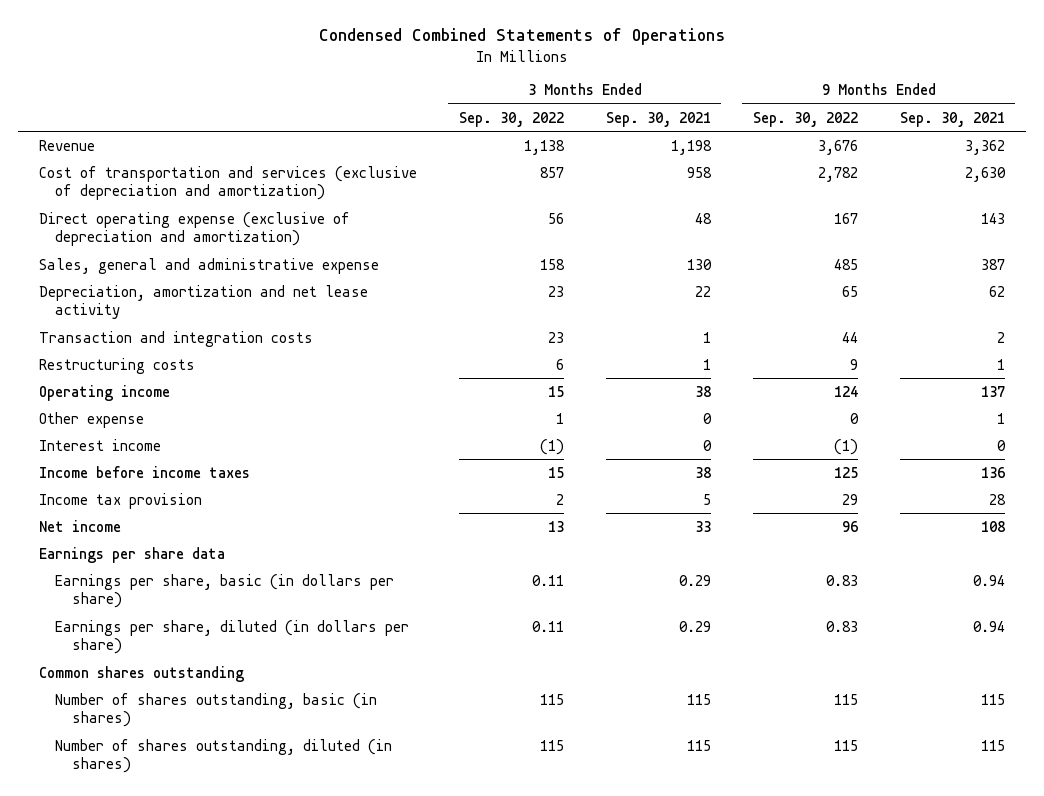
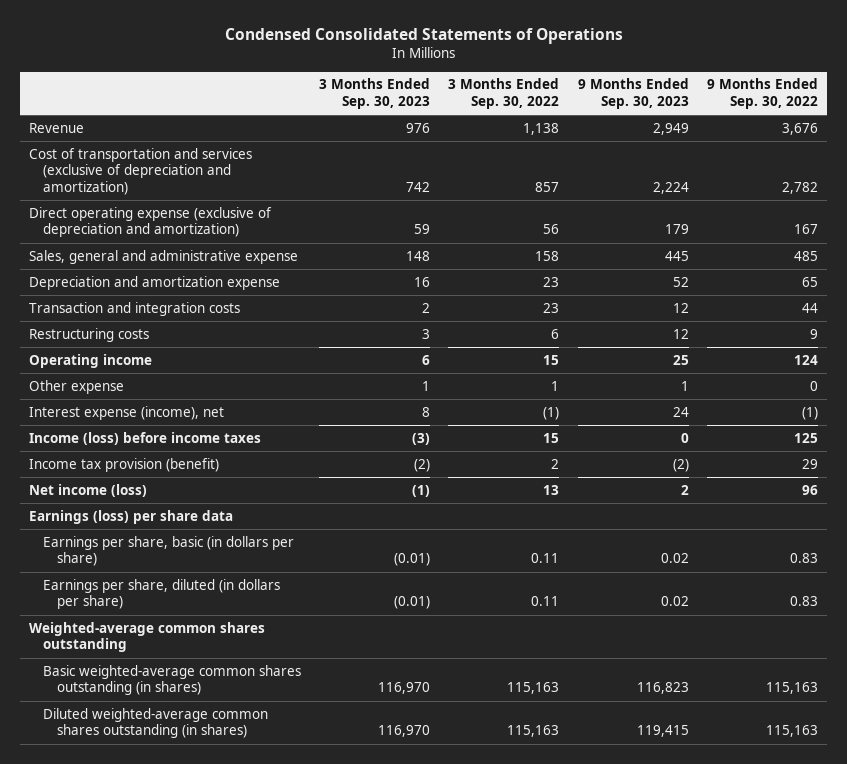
[318,28,725,46] Condensed Combined Statements of Operations -> [224,28,623,45] Condensed Consolidated Statements of Operations
[605,111,711,127] Sep. 30, 2021 -> none
[899,111,1005,127] Sep. 30, 2021 -> none
none -> [319,78,431,110] 3 Months Ended Sep. 30, 2023
none -> [577,78,689,110] 9 Months Ended Sep. 30, 2023
[38,284,368,320] Depreciation, amortization and net lease activity -> [28,275,280,290] Depreciation and amortization expense
[38,438,161,451] Interest income -> [28,405,224,420] Interest expense (income), net
[38,465,250,478] Income before income taxes -> [28,431,261,445] Income (loss) before income taxes
[38,492,202,509] Income tax provision -> [28,457,219,472] Income tax provision (benefit)
[38,519,121,532] Net income -> [28,483,147,497] Net income (loss)
[38,546,225,563] Earnings per share data -> [28,509,233,524] Earnings (loss) per share data
[38,665,244,682] Common shares outstanding -> [28,621,265,653] Weighted-average common shares outstanding
[55,692,378,728] Number of shares outstanding, basic (in shares) -> [42,664,301,696] Basic weighted-average common shares outstanding (in shares)
[539,693,564,705] 115 -> [507,682,560,695] 115,163
[833,693,858,705] 115 -> [766,682,819,695] 115,163
[55,738,393,774] Number of shares outstanding, diluted (in shares) -> [42,707,268,739] Diluted weighted-average common shares outstanding (in shares)
[539,739,564,751] 115 -> [507,725,560,738] 115,163
[833,739,858,751] 115 -> [766,725,819,738] 115,163

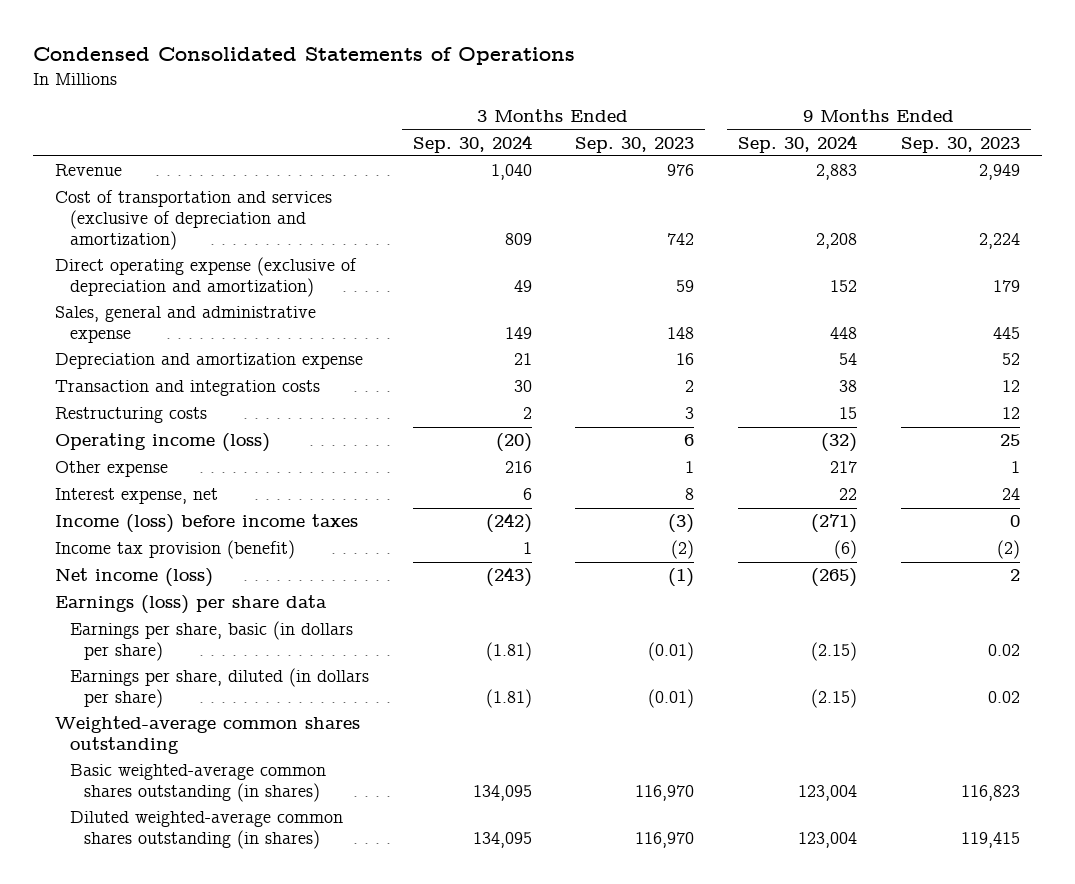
[448,78,560,110] 3 Months Ended Sep. 30, 2022 -> none
[707,78,819,110] 9 Months Ended Sep. 30, 2022 -> none
none -> [412,134,532,153] Sep. 30, 2024
none -> [738,134,858,153] Sep. 30, 2024
[28,353,152,368] Operating income -> [54,433,270,453] Operating income (loss)
[28,405,224,420] Interest expense (income), net -> [54,488,218,505] Interest expense, net

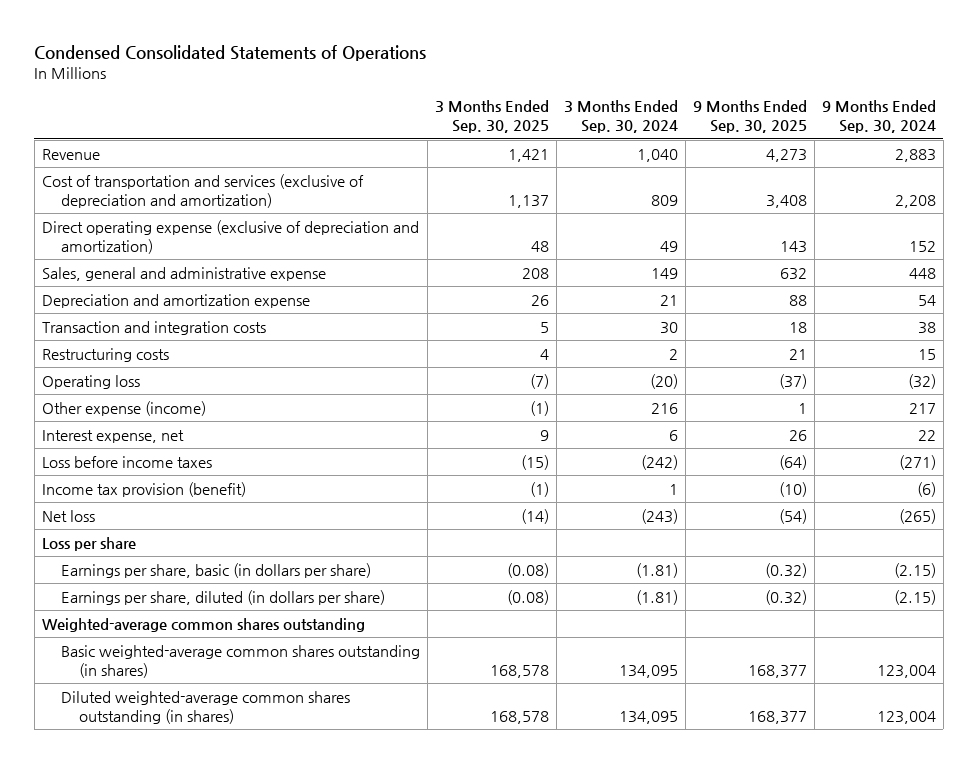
[575,136,695,153] Sep. 30, 2023 -> none
[901,136,1021,153] Sep. 30, 2023 -> none
none -> [434,100,549,134] 3 Months Ended Sep. 30, 2025
none -> [692,100,807,134] 9 Months Ended Sep. 30, 2025
[54,433,270,453] Operating income (loss) -> [41,374,140,389] Operating loss
[54,461,168,478] Other expense -> [41,400,206,416] Other expense (income)
[54,514,358,534] Income (loss) before income taxes -> [41,455,212,468] Loss before income taxes
[54,568,213,588] Net income (loss) -> [41,509,95,522] Net loss
[54,595,327,615] Earnings (loss) per share data -> [41,536,136,551] Loss per share

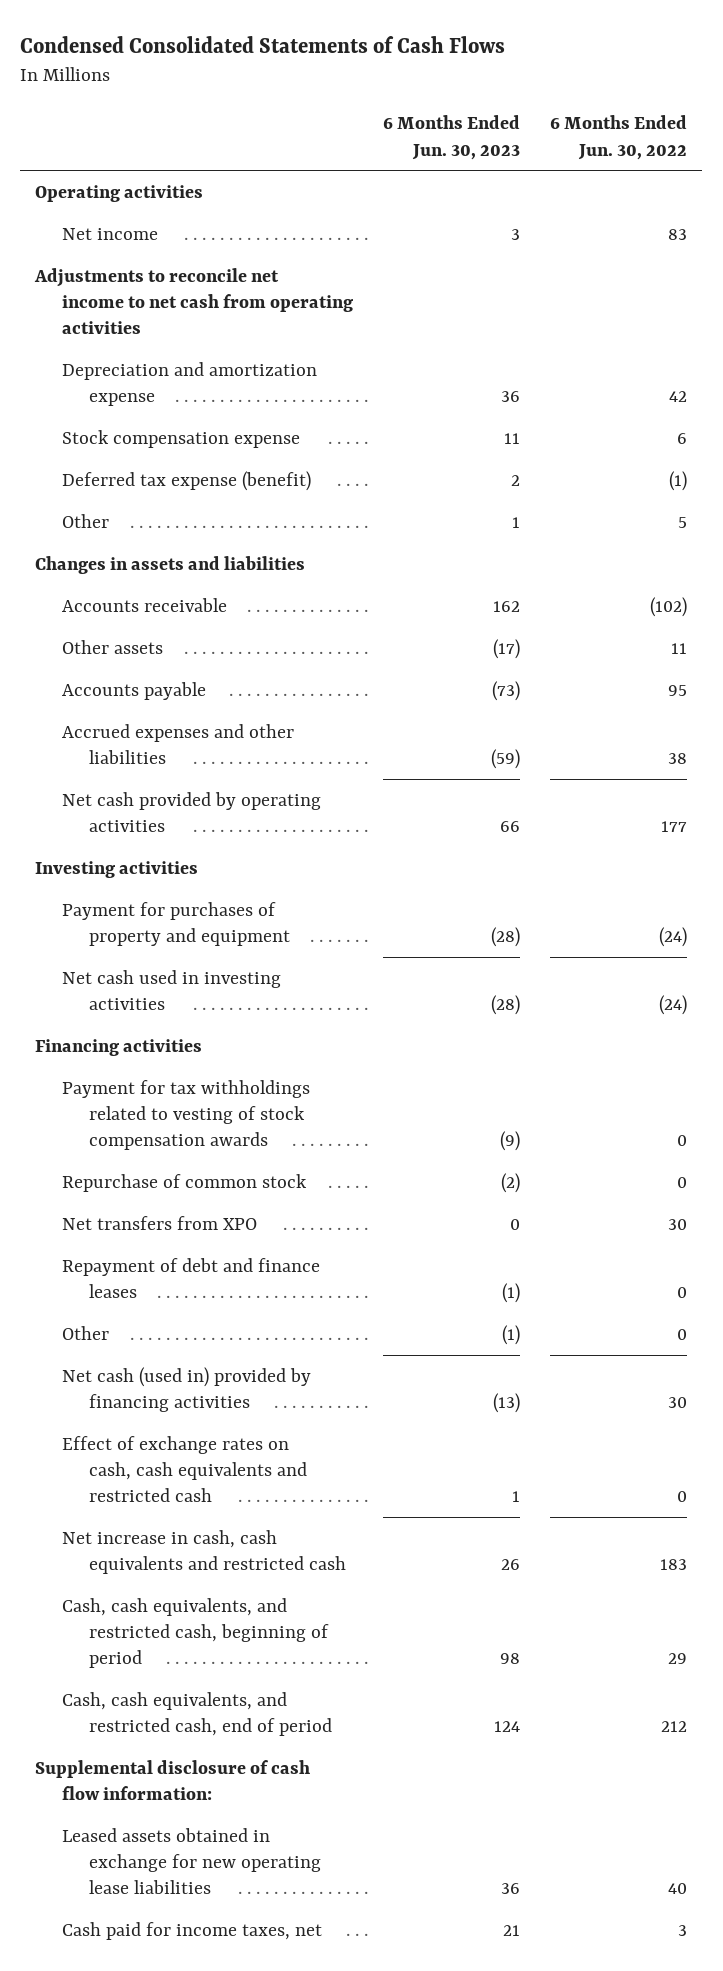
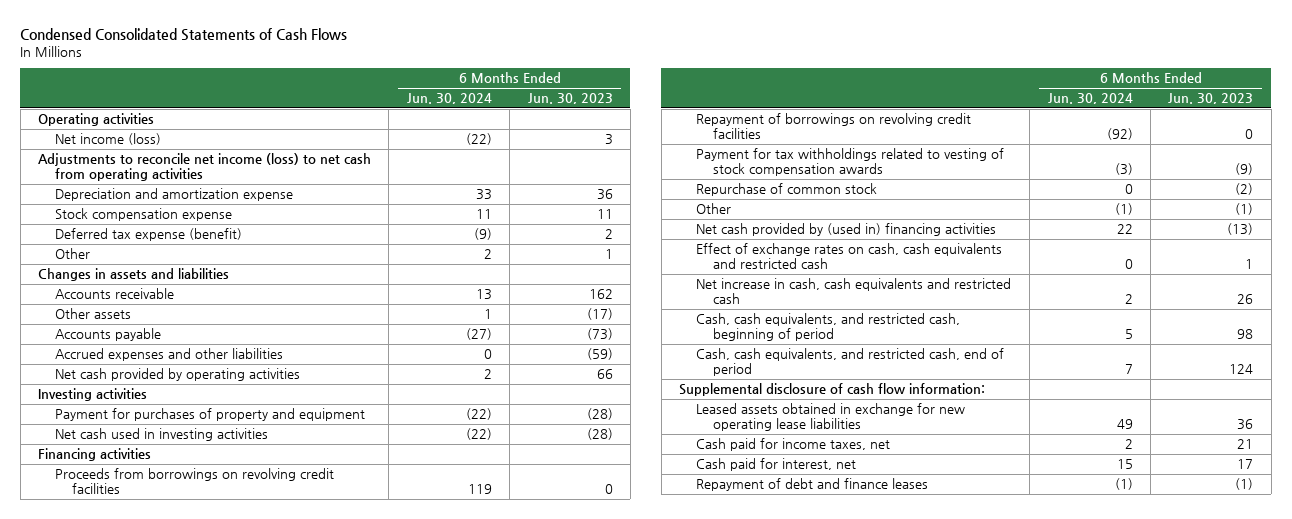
[550,115,688,160] 6 Months Ended Jun. 30, 2022 -> none
none -> [406,93,492,105] Jun. 30, 2024
[61,227,158,240] Net income -> [55,133,162,146] Net income (loss)
[34,267,353,335] Adjustments to reconcile net income to net cash from operating activities -> [38,153,372,182] Adjustments to reconcile net income (loss) to net cash from operating activities
none -> [55,468,335,495] Proceeds from borrowings on revolving credit facilities
none -> [696,113,972,140] Repayment of borrowings on revolving credit facilities
[61,1215,257,1230] Net transfers from XPO -> none
[61,1366,311,1413] Net cash (used in) provided by financing activities -> [696,223,997,237] Net cash provided by (used in) financing activities
none -> [696,458,857,472] Cash paid for interest, net
[61,1257,320,1299] Repayment of debt and finance leases -> [696,478,929,492] Repayment of debt and finance leases

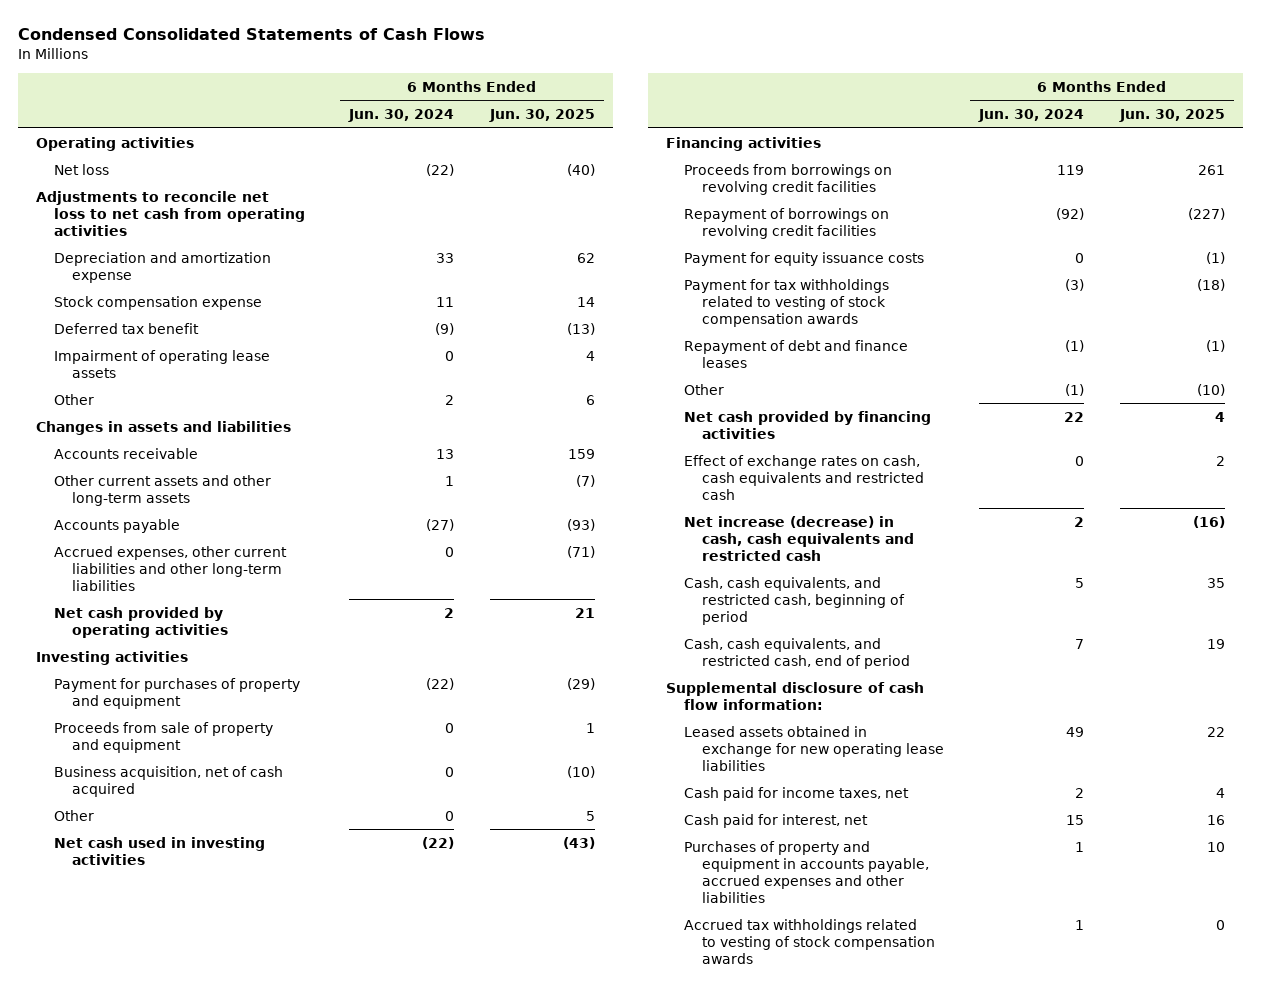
[527,93,613,105] Jun. 30, 2023 -> none
none -> [489,109,596,123] Jun. 30, 2025
[55,133,162,146] Net income (loss) -> [53,163,109,175] Net loss
[38,153,372,182] Adjustments to reconcile net income (loss) to net cash from operating activities -> [36,190,305,236] Adjustments to reconcile net loss to net cash from operating activities
[55,228,243,242] Deferred tax expense (benefit) -> [53,322,199,334] Deferred tax benefit
none -> [53,349,270,378] Impairment of operating lease assets
[55,308,132,320] Other assets -> [53,474,271,506] Other current assets and other long-term assets
[55,348,284,362] Accrued expenses and other liabilities -> [53,545,287,591] Accrued expenses, other current liabilities and other long-term liabilities
none -> [53,721,273,753] Proceeds from sale of property and equipment
none -> [53,765,283,797] Business acquisition, net of cash acquired
none -> [53,809,94,821] Other
none -> [683,251,924,266] Payment for equity issuance costs
[696,183,878,197] Repurchase of common stock -> none
[696,478,929,492] Repayment of debt and finance leases -> [683,339,908,368] Repayment of debt and finance leases
[696,223,997,237] Net cash provided by (used in) financing activities -> [683,410,931,439] Net cash provided by financing activities
[696,278,1012,305] Net increase in cash, cash equivalents and restricted cash -> [683,515,914,561] Net increase (decrease) in cash, cash equivalents and restricted cash
none -> [683,840,929,903] Purchases of property and equipment in accounts payable, accrued expenses and other liabilities
none -> [683,918,935,964] Accrued tax withholdings related to vesting of stock compensation awards

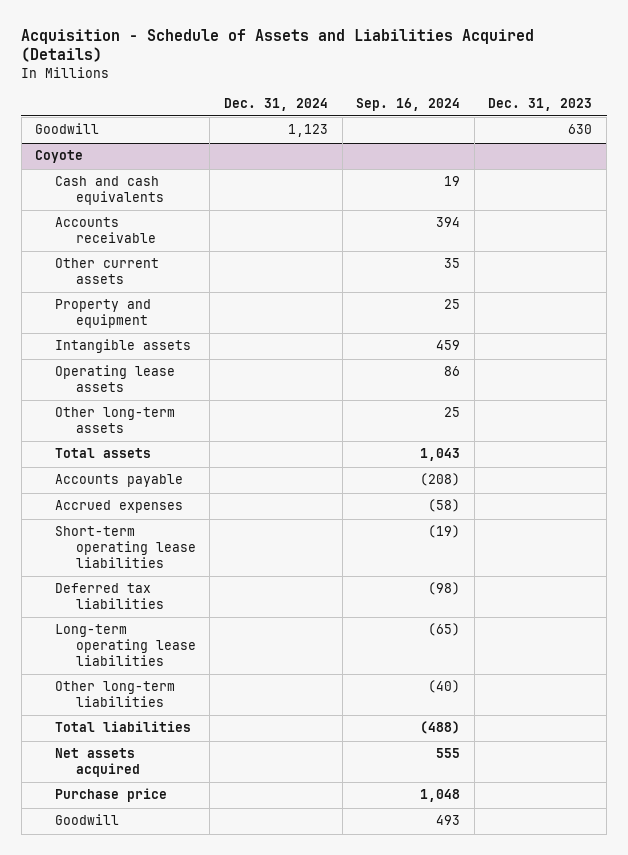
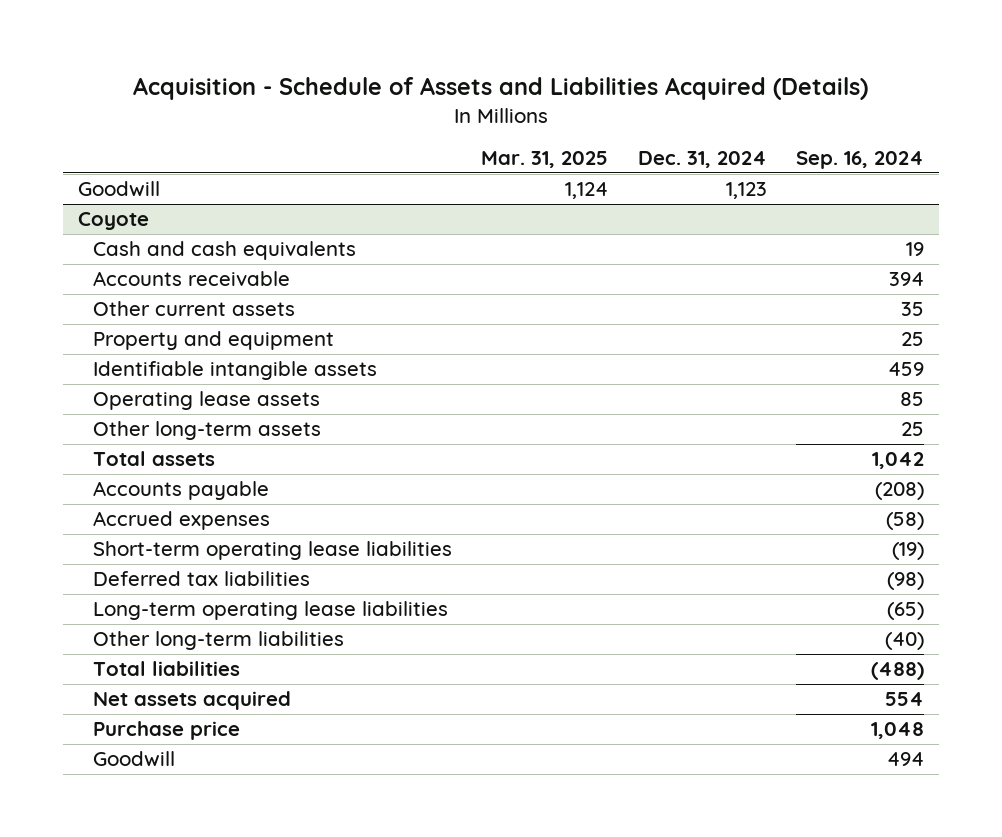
[488,97,593,111] Dec. 31, 2023 -> none
none -> [481,151,609,169] Mar. 31, 2025
[55,339,192,354] Intangible assets -> [92,361,377,381] Identifiable intangible assets
[444,366,461,377] 86 -> [900,392,925,407] 85
[420,448,461,462] 1,043 -> [872,452,925,470] 1,042
[436,748,461,759] 555 -> [885,692,925,707] 554
[436,815,461,826] 493 -> [887,752,925,767] 494

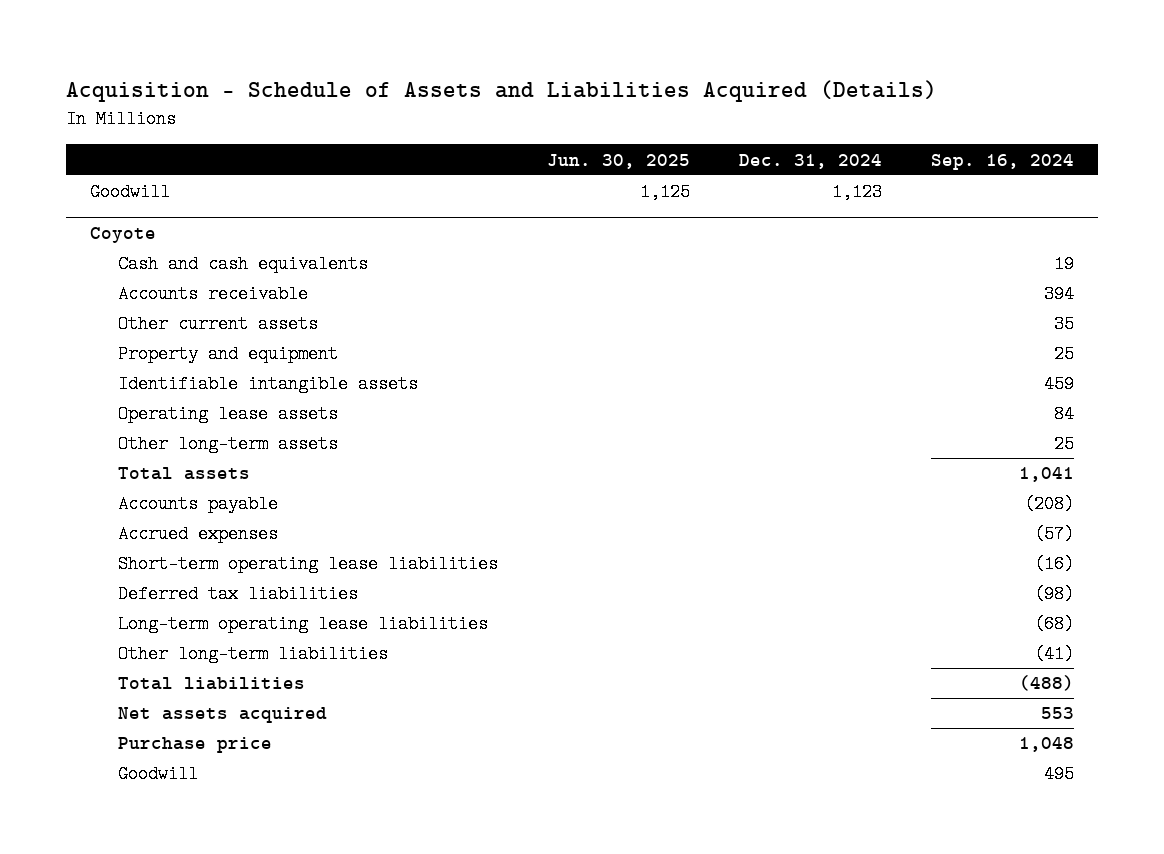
[481,151,609,169] Mar. 31, 2025 -> none
none -> [546,153,690,169] Jun. 30, 2025
[900,392,925,407] 85 -> [1053,405,1074,424] 84
[872,452,925,470] 1,042 -> [1018,467,1074,483] 1,041
[886,512,925,531] (58) -> [1033,525,1074,544] (57)
[892,542,925,561] (19) -> [1033,555,1074,574] (16)
[887,602,925,621] (65) -> [1033,615,1074,634] (68)
[885,632,925,651] (40) -> [1033,645,1074,664] (41)
[885,692,925,707] 554 -> [1040,707,1074,720] 553
[887,752,925,767] 494 -> [1043,765,1074,784] 495

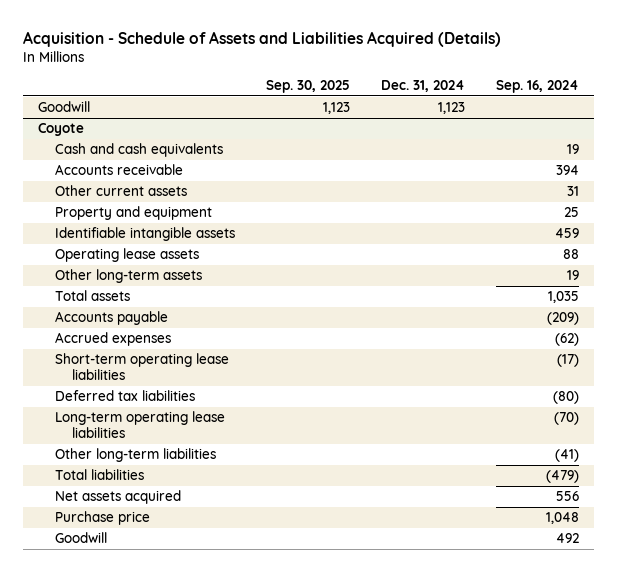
[546,153,690,169] Jun. 30, 2025 -> none
none -> [266,80,351,94] Sep. 30, 2025
[1053,315,1074,334] 35 -> [566,186,579,197] 31
[1053,405,1074,424] 84 -> [562,249,579,260] 88
[1053,435,1074,454] 25 -> [566,270,579,281] 19
[1018,467,1074,483] 1,041 -> [547,291,579,304] 1,035
[1023,495,1074,514] (208) -> [546,312,579,326] (209)
[1033,525,1074,544] (57) -> [554,333,579,347] (62)
[1033,555,1074,574] (16) -> [556,354,579,368] (17)
[1033,585,1074,604] (98) -> [552,391,579,405] (80)
[1033,615,1074,634] (68) -> [553,412,579,426] (70)
[1018,675,1074,692] (488) -> [545,470,579,484] (479)
[1040,707,1074,720] 553 -> [555,491,579,502] 556
[1043,765,1074,784] 495 -> [555,533,579,544] 492

